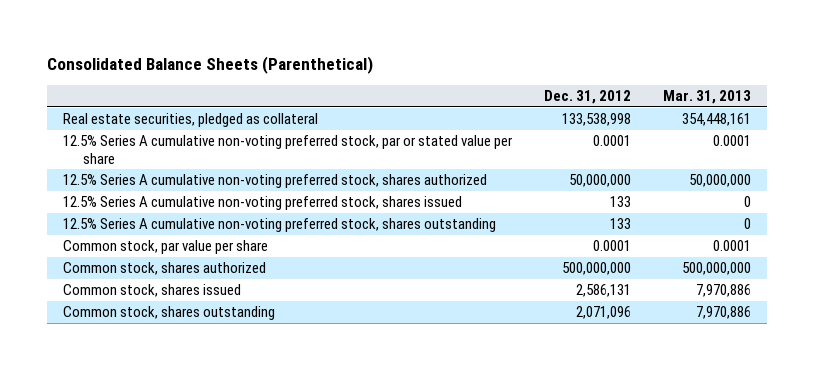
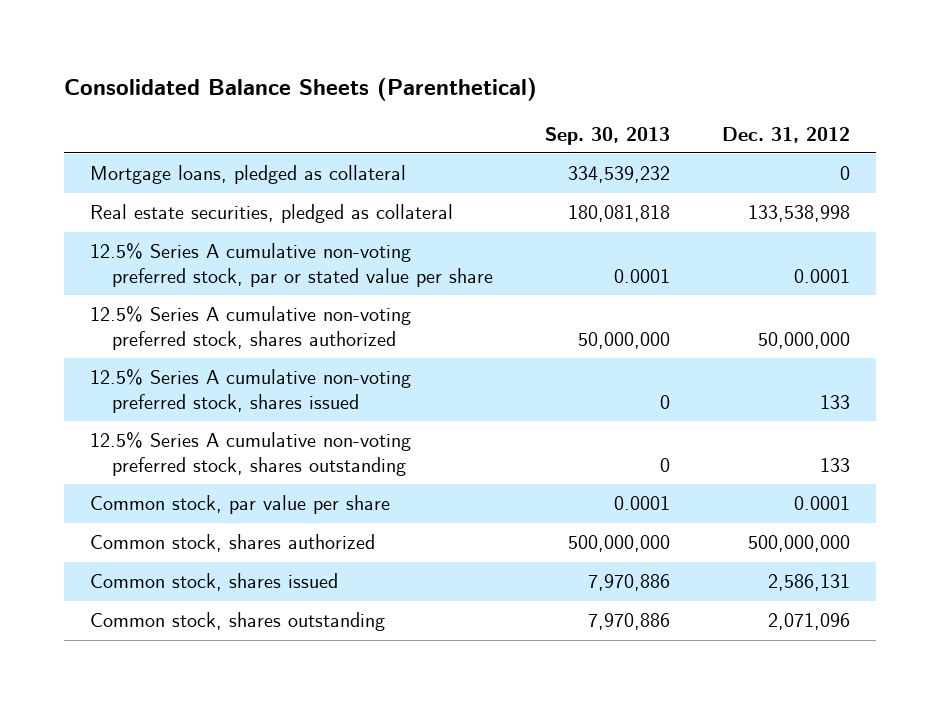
[662,89,751,104] Mar. 31, 2013 -> none
none -> [544,126,670,145] Sep. 30, 2013
none -> [89,165,406,185] Mortgage loans, pledged as collateral

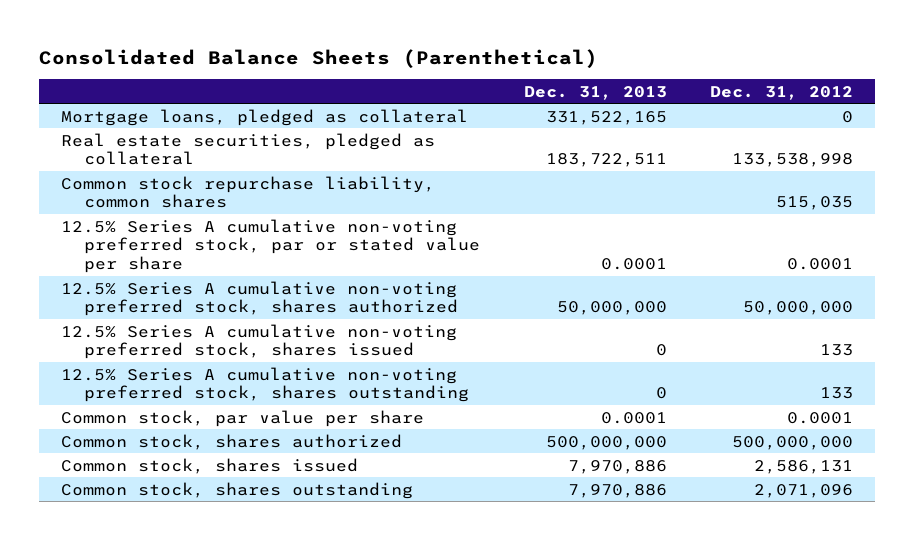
[544,126,670,145] Sep. 30, 2013 -> none
none -> [523,85,667,100] Dec. 31, 2013
none -> [61,175,436,209] Common stock repurchase liability, common shares

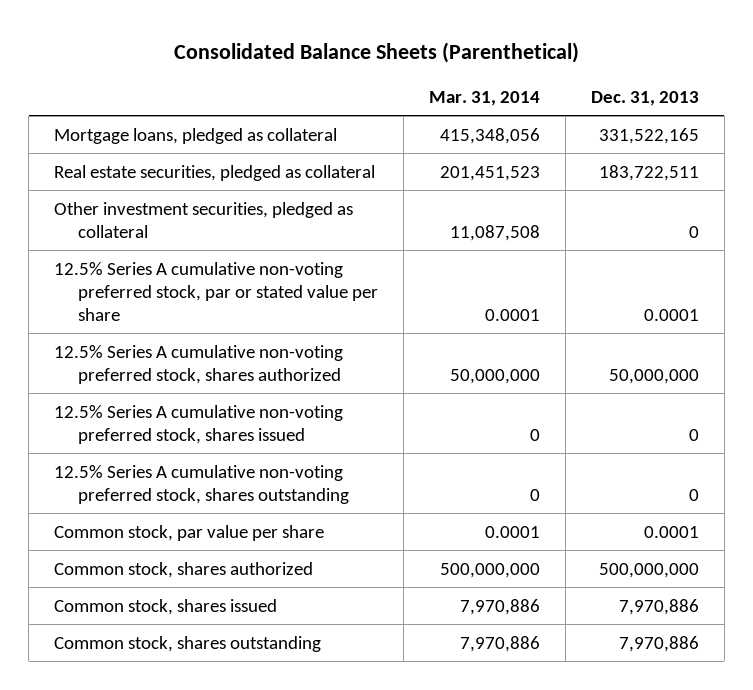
[710,85,854,100] Dec. 31, 2012 -> none
none -> [428,90,540,106] Mar. 31, 2014
[61,175,436,209] Common stock repurchase liability, common shares -> none
none -> [54,201,354,238] Other investment securities, pledged as collateral

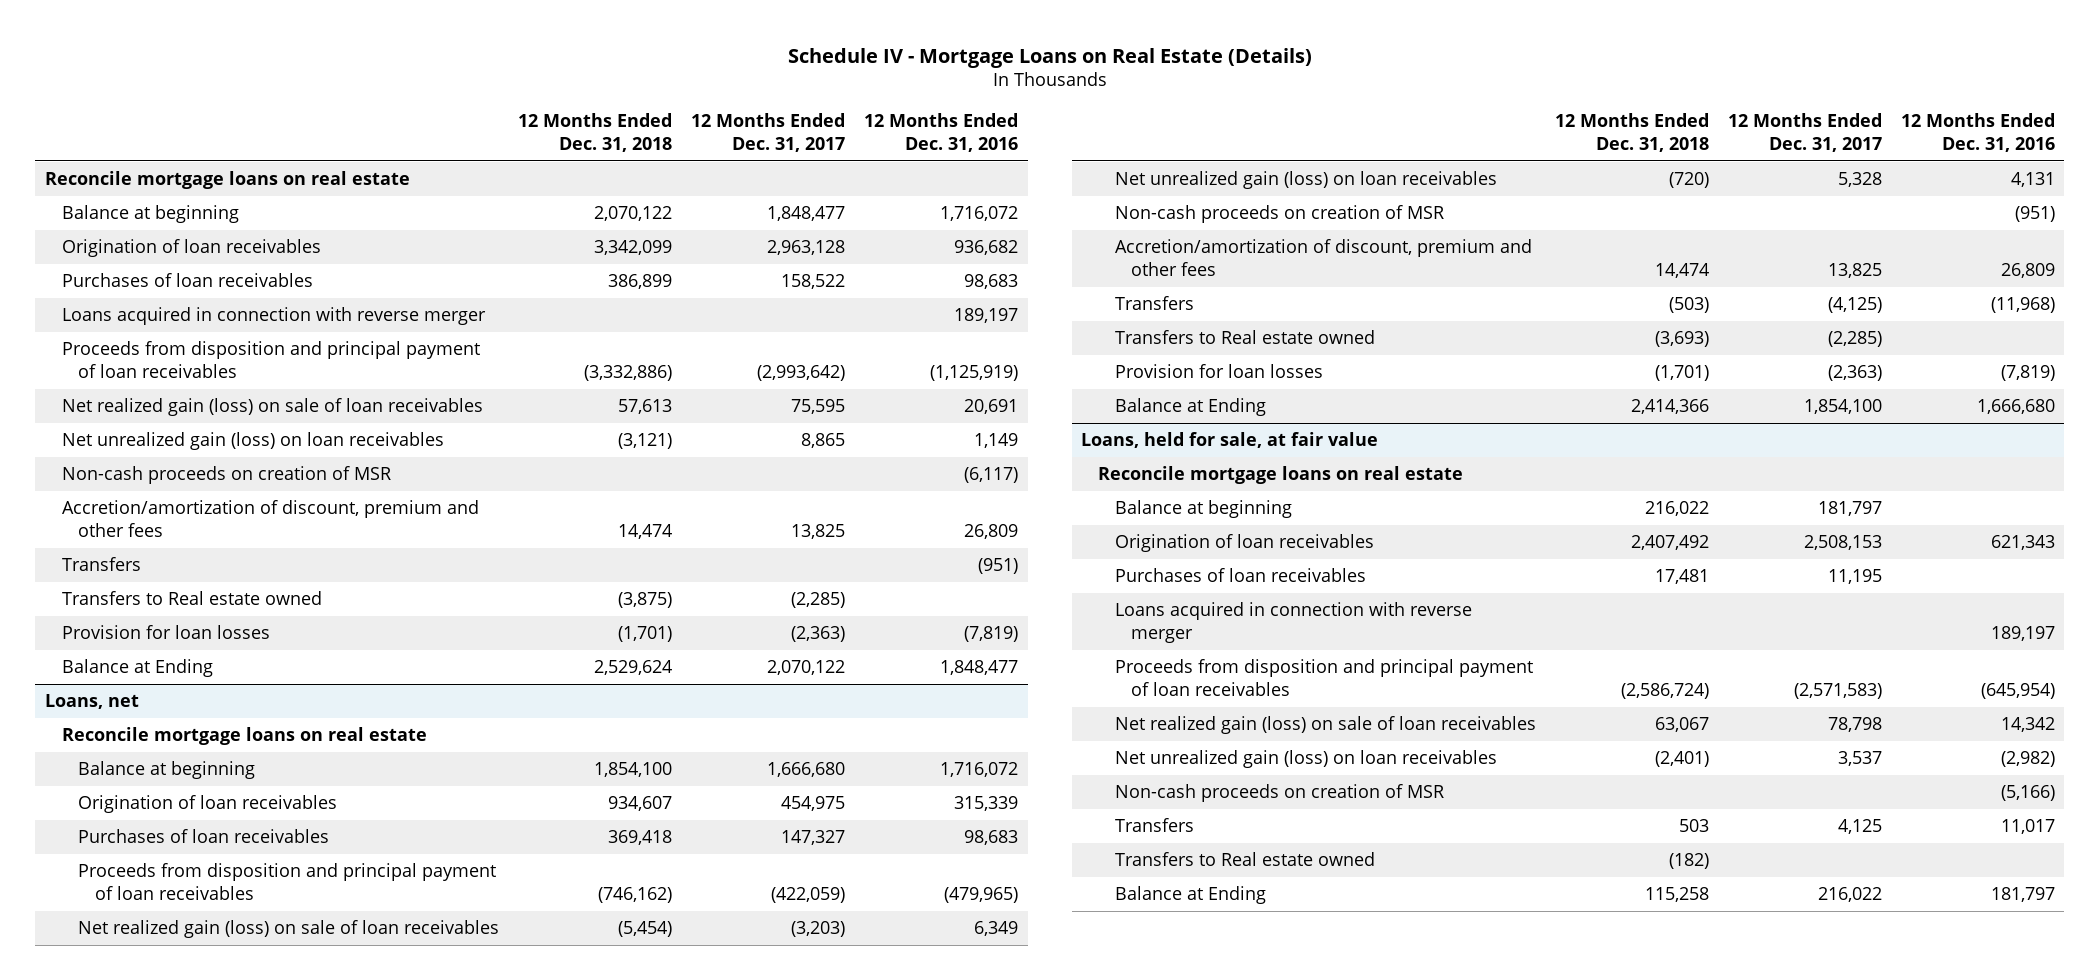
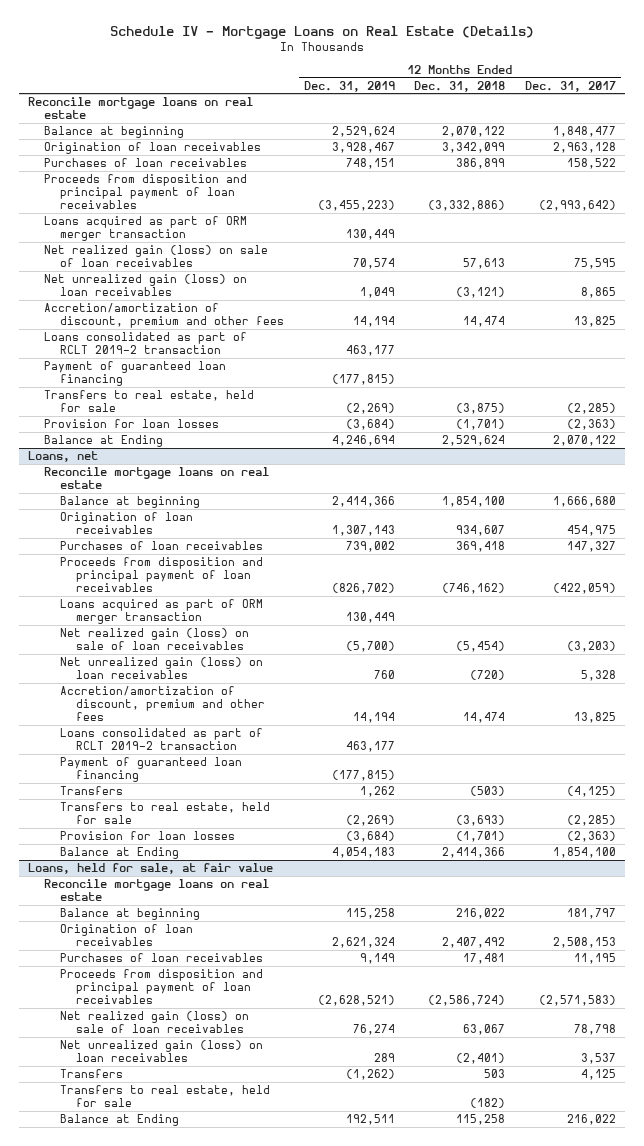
[864,113,1019,152] 12 Months Ended Dec. 31, 2016 -> none
none -> [303,80,395,92] Dec. 31, 2019
[61,307,486,326] Loans acquired in connection with reverse merger -> none
none -> [44,216,248,242] Loans acquired as part of ORM merger transaction
[61,466,391,485] Non-cash proceeds on creation of MSR -> none
[61,557,141,572] Transfers -> none
none -> [44,332,248,355] Loans consolidated as part of RCLT 2019-2 transaction
none -> [44,361,227,387] Payment of guaranteed loan financing
[61,591,322,606] Transfers to Real estate owned -> [44,390,255,413] Transfers to real estate, held for sale
none -> [60,599,264,625] Loans acquired as part of ORM merger transaction
[1114,205,1444,224] Non-cash proceeds on creation of MSR -> none
none -> [60,728,264,751] Loans consolidated as part of RCLT 2019-2 transaction
none -> [60,757,243,783] Payment of guaranteed loan financing
[1114,330,1375,345] Transfers to Real estate owned -> [60,802,271,825] Transfers to real estate, held for sale
[1114,602,1472,643] Loans acquired in connection with reverse merger -> none
[1114,784,1444,803] Non-cash proceeds on creation of MSR -> none
[1114,852,1375,867] Transfers to Real estate owned -> [60,1085,271,1108] Transfers to real estate, held for sale

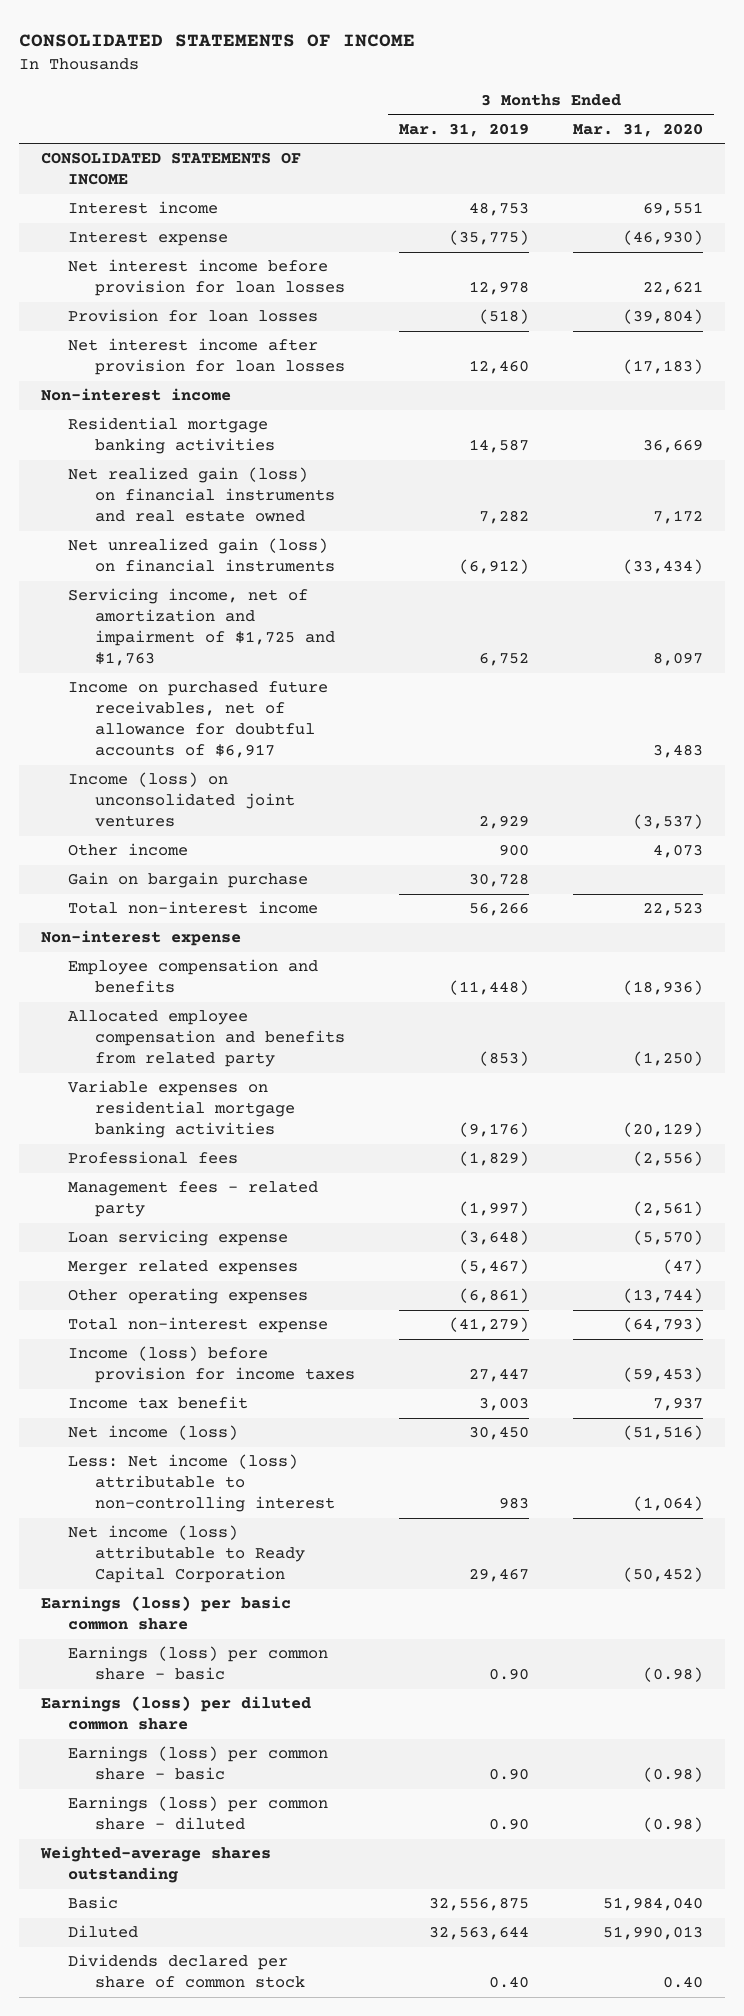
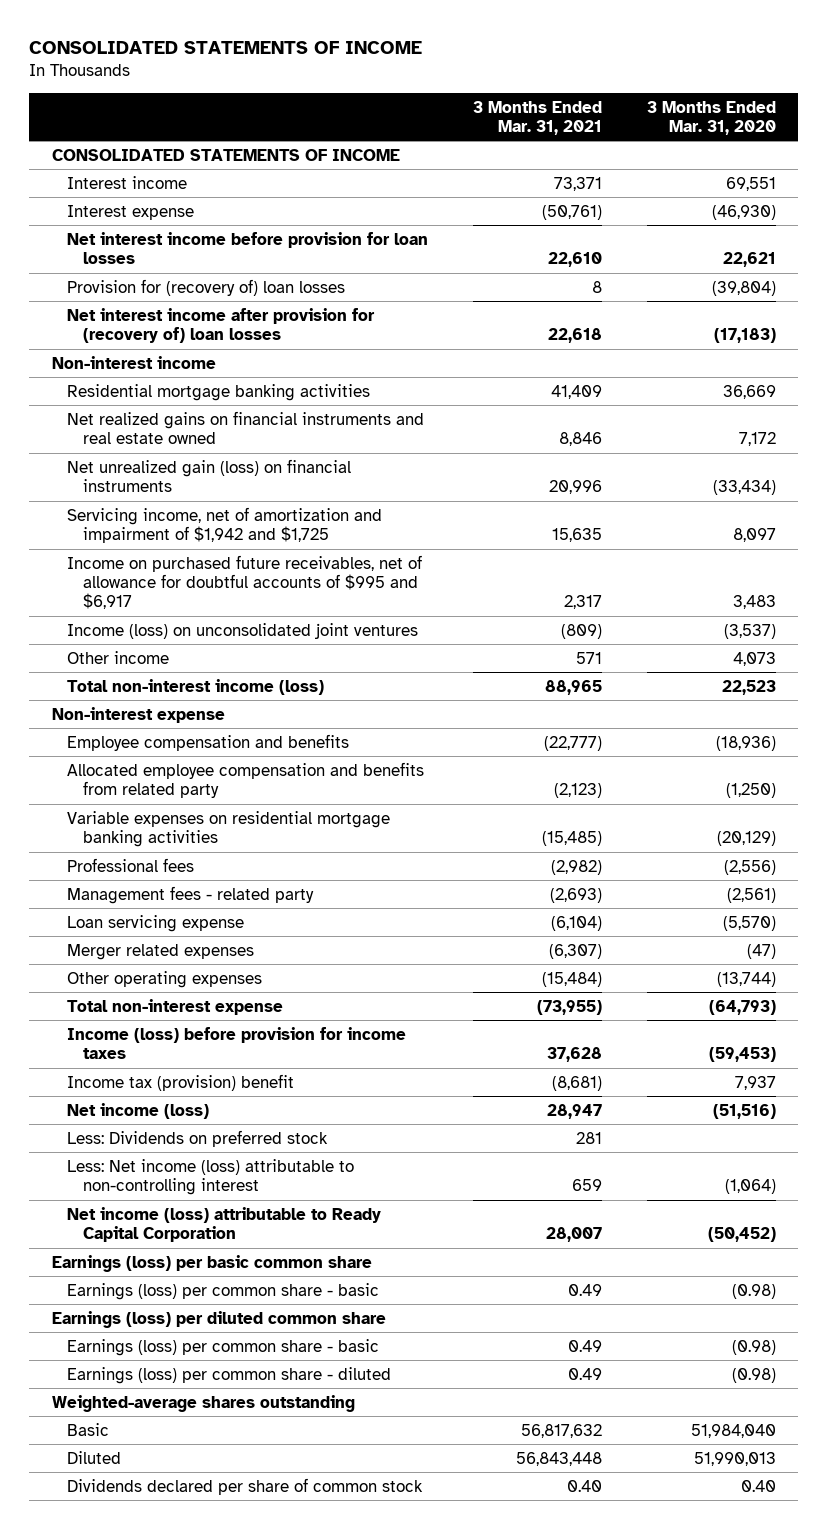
[398,122,529,137] Mar. 31, 2019 -> none
none -> [473,100,603,135] 3 Months Ended Mar. 31, 2021
[68,309,319,323] Provision for loan losses -> [67,278,346,296] Provision for (recovery of) loan losses
[68,338,345,376] Net interest income after provision for loan losses -> [67,307,376,343] Net interest income after provision for (recovery of) loan losses
[68,467,335,523] Net realized gain (loss) on financial instruments and real estate owned -> [67,410,425,444] Net realized gains on financial instruments and real estate owned
[68,588,335,667] Servicing income, net of amortization and impairment of $1,725 and $1,763 -> [67,506,383,543] Servicing income, net of amortization and impairment of $1,942 and $1,725
[68,681,329,759] Income on purchased future receivables, net of allowance for doubtful accounts of $6,917 -> [67,554,423,610] Income on purchased future receivables, net of allowance for doubtful accounts of $995 and $6,917
[68,872,309,889] Gain on bargain purchase -> none
[68,901,319,915] Total non-interest income -> [67,678,325,695] Total non-interest income (loss)
[68,1396,249,1410] Income tax benefit -> [67,1073,295,1091] Income tax (provision) benefit
none -> [67,1129,329,1147] Less: Dividends on preferred stock

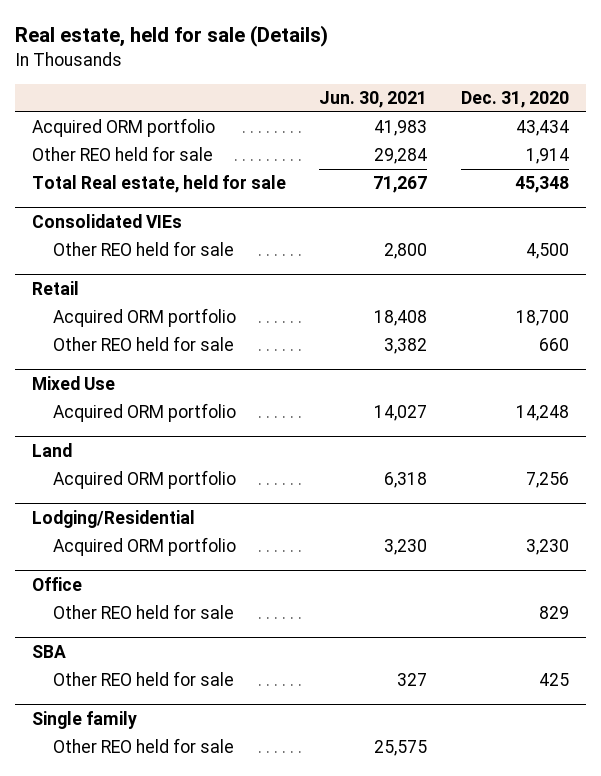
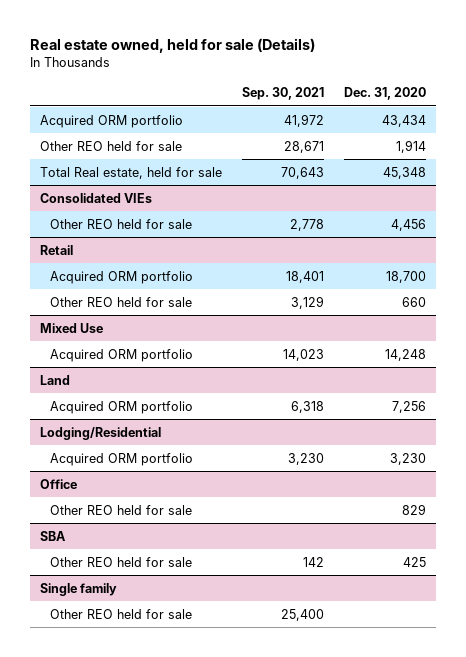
[14,25,328,48] Real estate, held for sale (Details) -> [29,37,315,53] Real estate owned, held for sale (Details)
[319,91,428,109] Jun. 30, 2021 -> none
none -> [242,87,325,101] Sep. 30, 2021
[525,243,569,260] 4,500 -> [391,218,427,231] 4,456

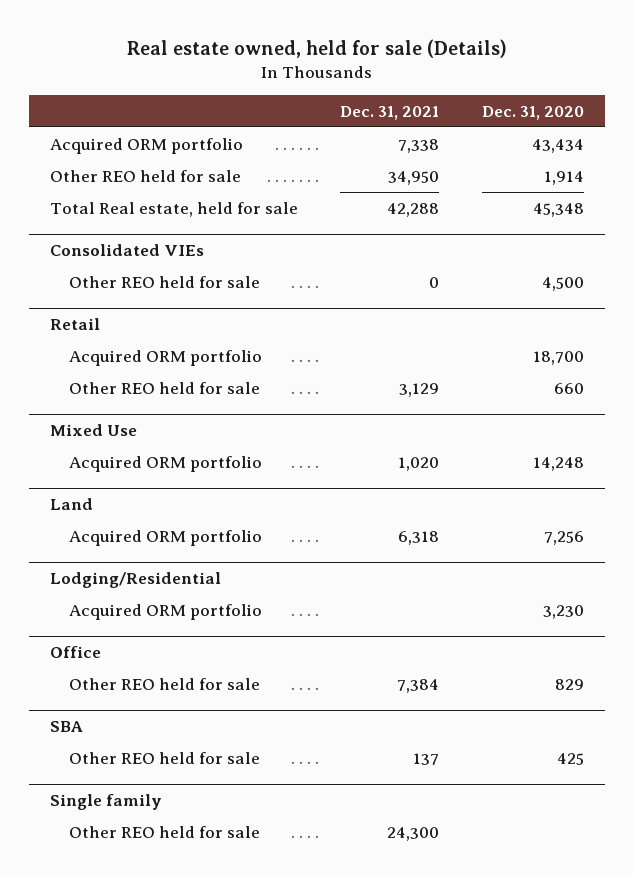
[242,87,325,101] Sep. 30, 2021 -> none
none -> [340,105,440,120] Dec. 31, 2021
[391,218,427,231] 4,456 -> [541,276,584,291] 4,500

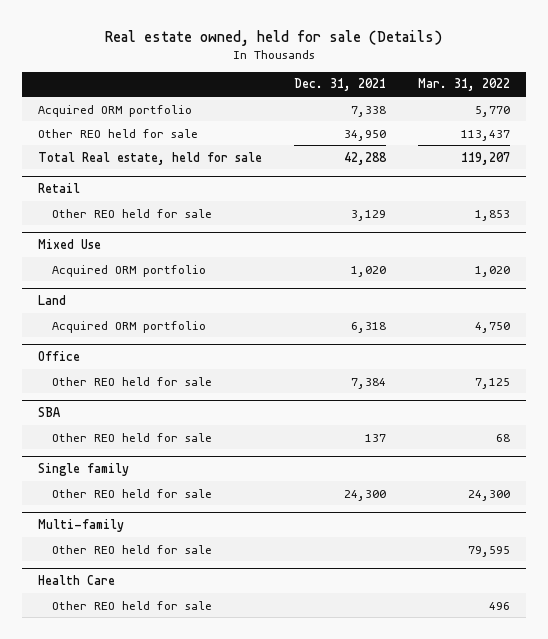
[481,105,584,120] Dec. 31, 2020 -> none
none -> [418,78,511,92] Mar. 31, 2022
[49,244,204,257] Consolidated VIEs -> none
[69,275,261,288] Other REO held for sale -> none
[69,349,263,366] Acquired ORM portfolio -> none
[49,572,221,589] Lodging/Residential -> none
[69,603,263,620] Acquired ORM portfolio -> none
none -> [38,519,125,533] Multi-family
none -> [51,544,212,554] Other REO held for sale
none -> [38,575,116,586] Health Care
none -> [51,600,212,610] Other REO held for sale

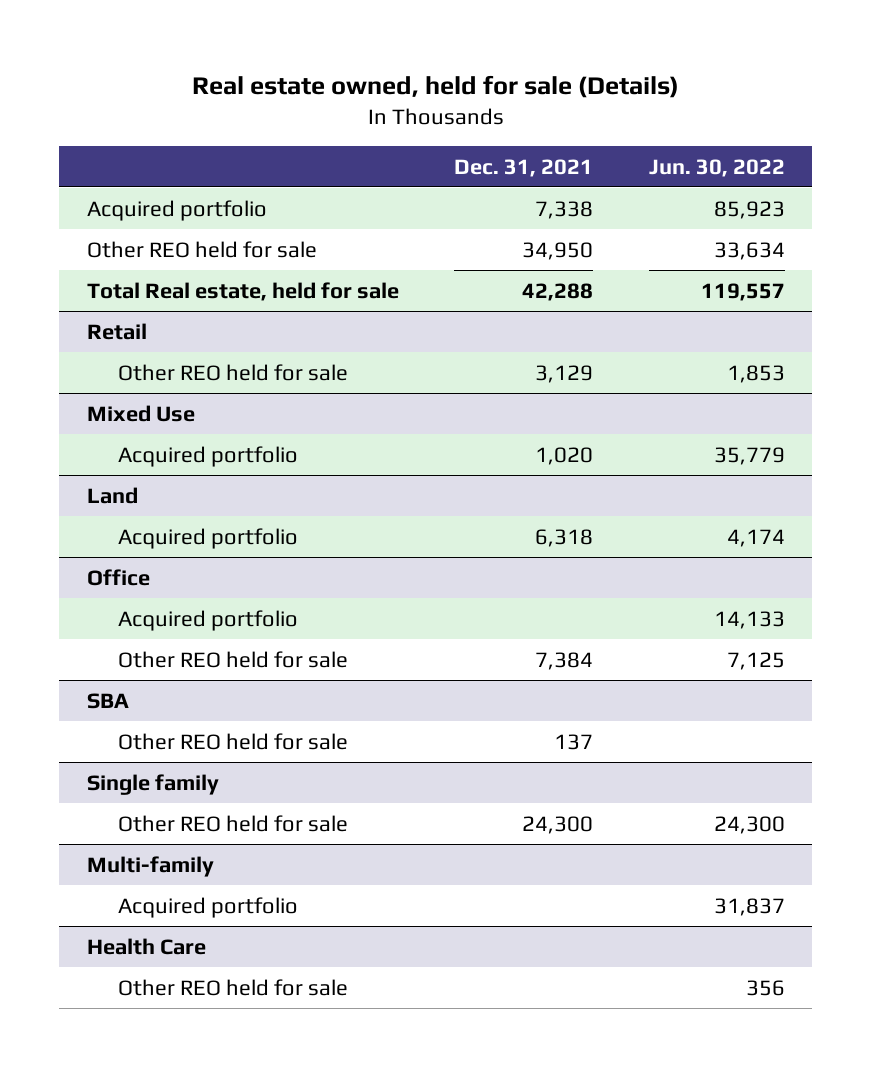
[418,78,511,92] Mar. 31, 2022 -> none
none -> [648,158,785,177] Jun. 30, 2022
[38,104,193,117] Acquired ORM portfolio -> [87,199,268,221] Acquired portfolio
[51,264,206,277] Acquired ORM portfolio -> [117,445,298,467] Acquired portfolio
[51,320,206,333] Acquired ORM portfolio -> [117,527,298,549] Acquired portfolio
none -> [117,609,298,631] Acquired portfolio
[51,544,212,554] Other REO held for sale -> none
none -> [117,896,298,918] Acquired portfolio

